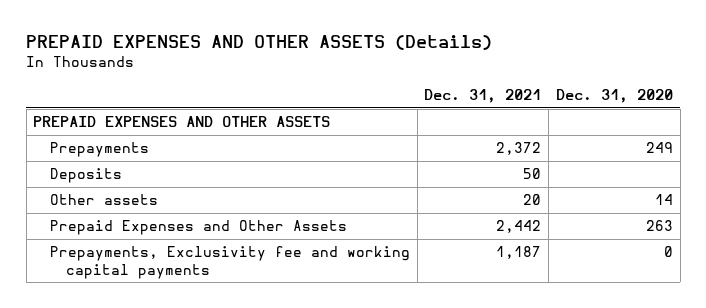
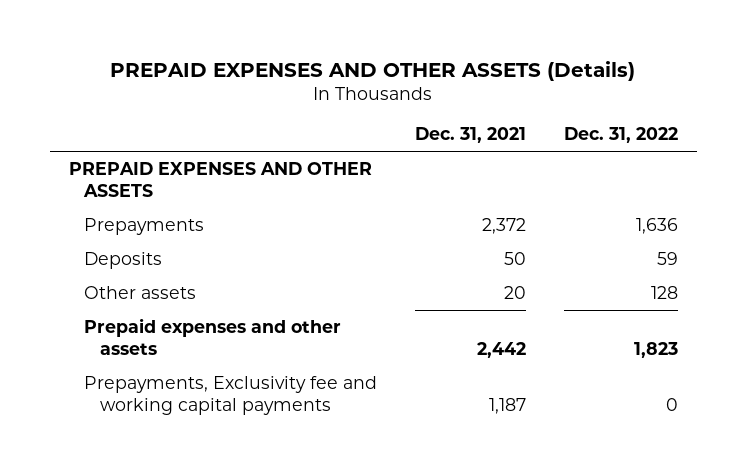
[555,88,673,103] Dec. 31, 2020 -> none
none -> [564,127,679,144] Dec. 31, 2022
[49,220,347,236] Prepaid Expenses and Other Assets -> [84,318,342,355] Prepaid expenses and other assets

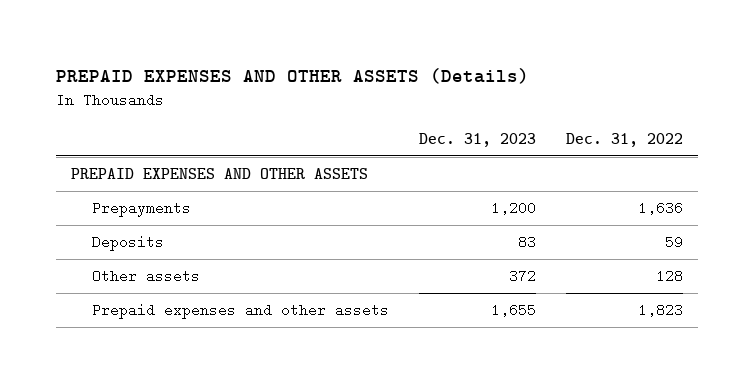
[415,127,527,144] Dec. 31, 2021 -> none
none -> [419,133,537,148] Dec. 31, 2023
[84,376,378,415] Prepayments, Exclusivity fee and working capital payments -> none

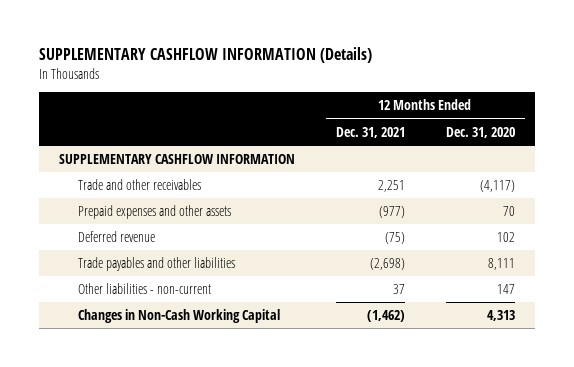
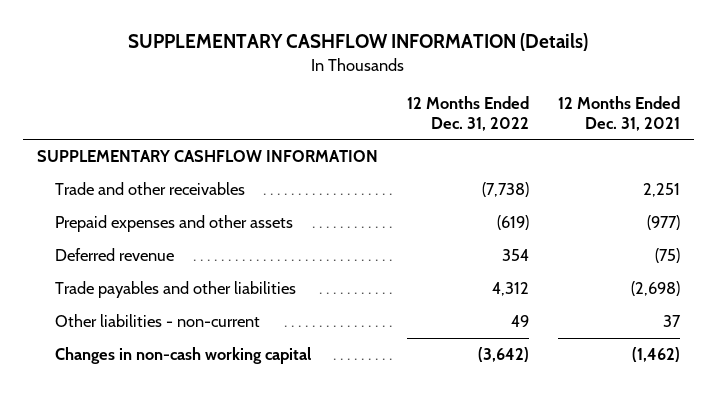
[445,126,515,138] Dec. 31, 2020 -> none
none -> [406,96,529,131] 12 Months Ended Dec. 31, 2022
[77,309,280,324] Changes in Non-Cash Working Capital -> [54,347,311,365] Changes in non-cash working capital

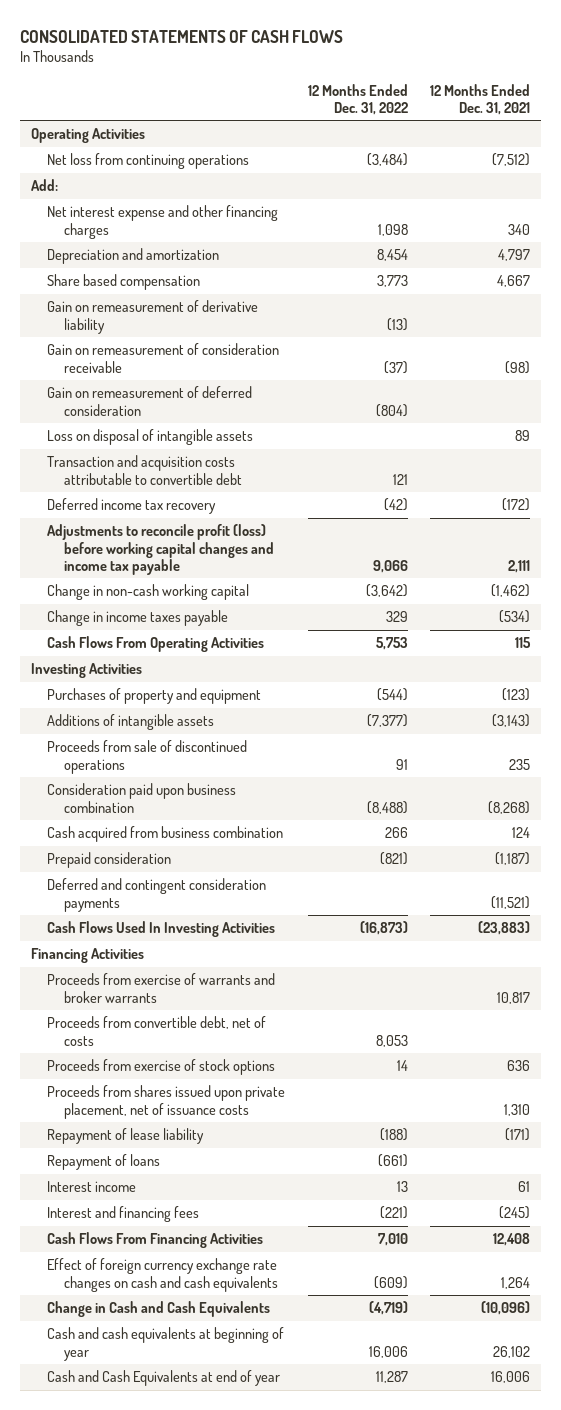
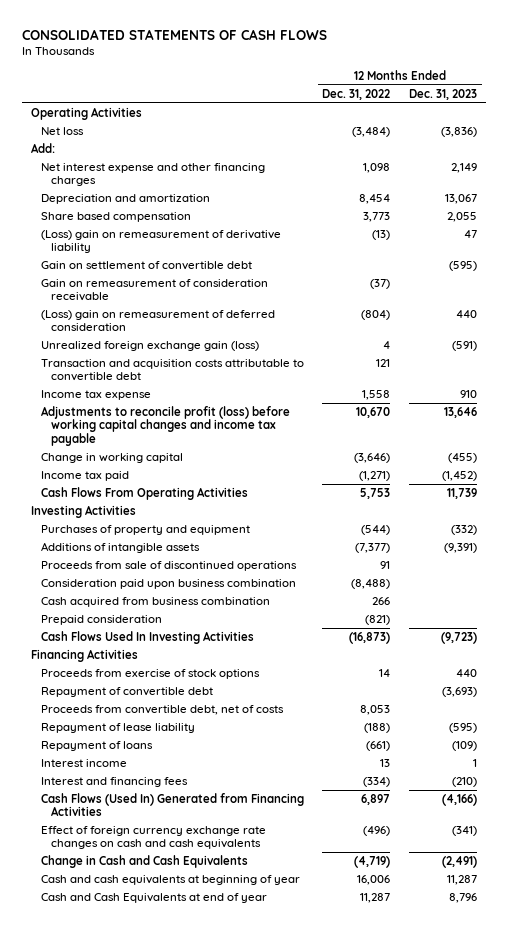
[430,83,531,115] 12 Months Ended Dec. 31, 2021 -> none
none -> [408,88,477,100] Dec. 31, 2023
[47,153,250,170] Net loss from continuing operations -> [40,127,84,136] Net loss
[47,300,259,334] Gain on remeasurement of derivative liability -> [40,230,281,254] (Loss) gain on remeasurement of derivative liability
none -> [40,261,252,271] Gain on settlement of convertible debt
[47,429,254,446] Loss on disposal of intangible assets -> none
[47,386,253,416] Gain on remeasurement of deferred consideration -> [40,310,275,332] (Loss) gain on remeasurement of deferred consideration
none -> [40,341,259,352] Unrealized foreign exchange gain (loss)
[47,498,217,515] Deferred income tax recovery -> none
[47,610,229,627] Change in income taxes payable -> none
none -> [40,390,151,401] Income tax expense
[372,559,408,573] 9,066 -> [356,407,391,419] 10,670
[47,584,250,601] Change in non-cash working capital -> [40,453,183,464] Change in working capital
[365,584,408,598] (3,642) -> [354,453,391,464] (3,646)
none -> [40,471,129,482] Income tax paid
[47,878,267,912] Deferred and contingent consideration payments -> none
[47,973,276,1003] Proceeds from exercise of warrants and broker warrants -> none
[47,1085,286,1119] Proceeds from shares issued upon private placement, net of issuance costs -> none
none -> [40,687,213,698] Repayment of convertible debt
[47,1016,267,1046] Proceeds from convertible debt, net of costs -> [40,705,284,716] Proceeds from convertible debt, net of costs
[379,1206,408,1220] (221) -> [363,777,391,788] (334)
[47,1232,264,1249] Cash Flows From Financing Activities -> [40,793,304,817] Cash Flows (Used In) Generated from Financing Activities
[377,1233,408,1247] 7,010 -> [361,794,391,806] 6,897
[373,1275,408,1289] (609) -> [363,826,391,837] (496)

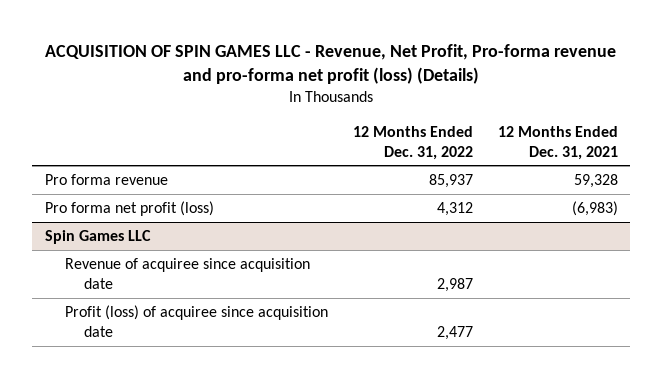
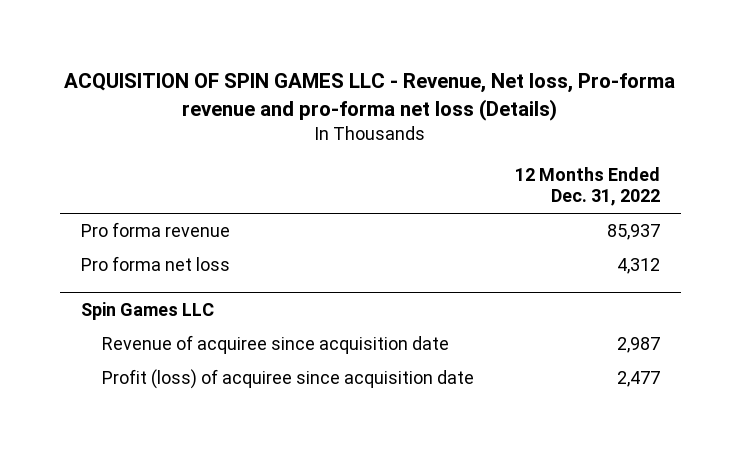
[45,43,617,84] ACQUISITION OF SPIN GAMES LLC - Revenue, Net Profit, Pro-forma revenue and pro-forma net profit (loss) (Details) -> [64,72,676,121] ACQUISITION OF SPIN GAMES LLC - Revenue, Net loss, Pro-forma revenue and pro-forma net loss (Details)
[497,125,618,160] 12 Months Ended Dec. 31, 2021 -> none
[44,200,214,216] Pro forma net profit (loss) -> [80,256,230,272] Pro forma net loss

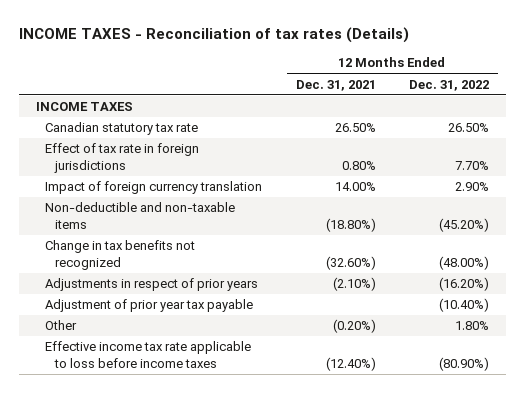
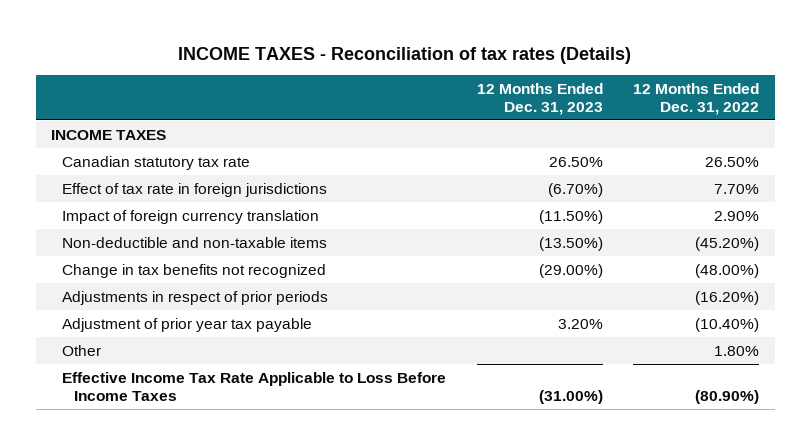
[295,79,376,91] Dec. 31, 2021 -> none
none -> [476,82,603,115] 12 Months Ended Dec. 31, 2023
[45,278,259,292] Adjustments in respect of prior years -> [62,290,329,305] Adjustments in respect of prior periods
[45,341,252,368] Effective income tax rate applicable to loss before income taxes -> [62,371,447,401] Effective Income Tax Rate Applicable to Loss Before Income Taxes

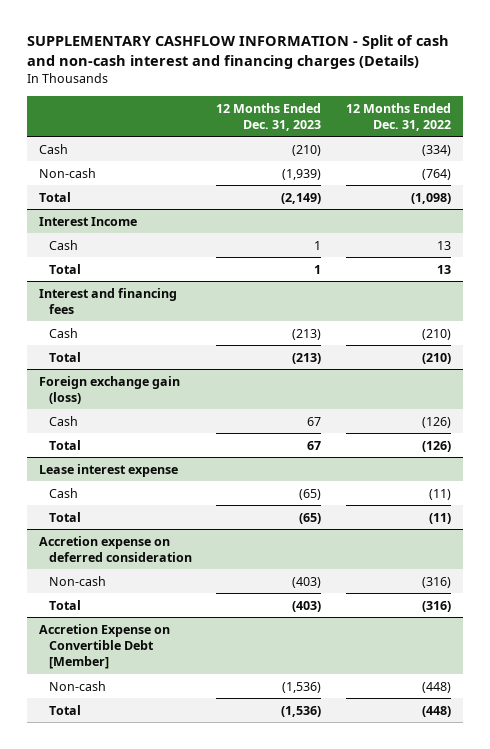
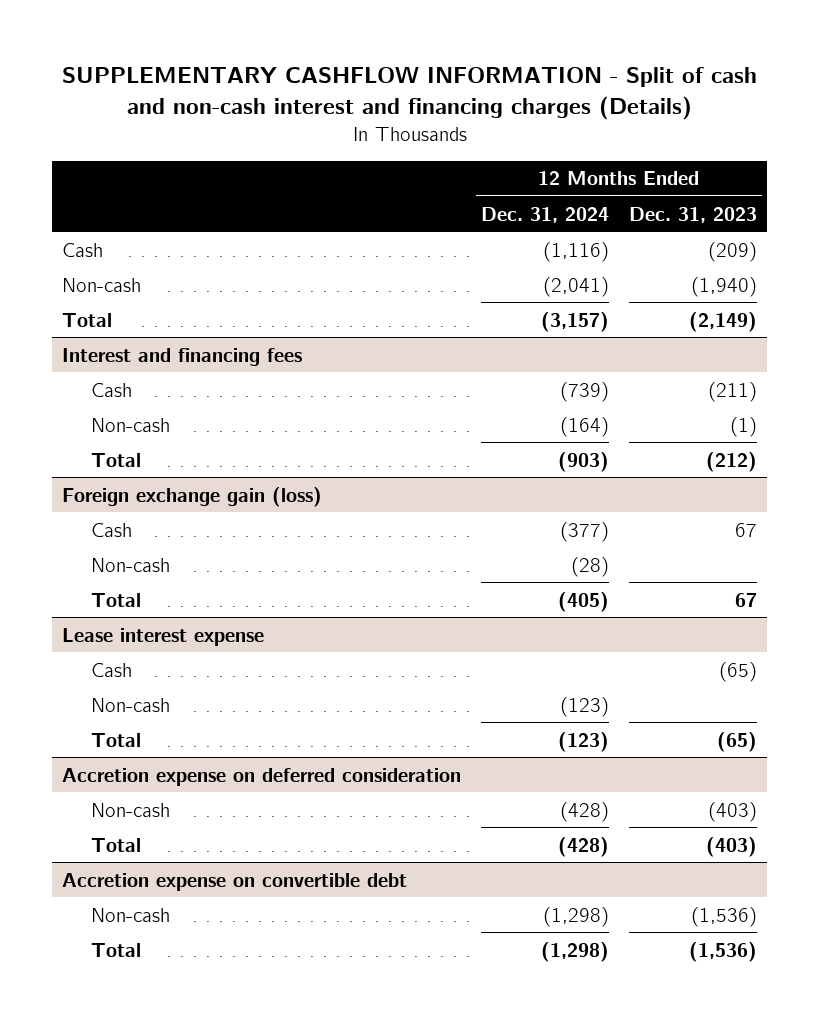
[345,102,451,131] 12 Months Ended Dec. 31, 2022 -> none
none -> [481,206,610,223] Dec. 31, 2024
[292,144,322,156] (210) -> [707,241,757,262] (209)
[282,168,322,180] (1,939) -> [690,276,757,297] (1,940)
[38,216,137,226] Interest Income -> none
[48,239,78,250] Cash -> none
[48,263,81,274] Total -> none
[292,328,322,340] (213) -> [707,381,757,402] (211)
none -> [91,417,171,432] Non-cash
[292,352,322,364] (213) -> [705,451,757,472] (212)
none -> [91,557,171,572] Non-cash
none -> [91,697,171,712] Non-cash
[38,623,170,670] Accretion Expense on Convertible Debt [Member] -> [62,872,408,891] Accretion expense on convertible debt

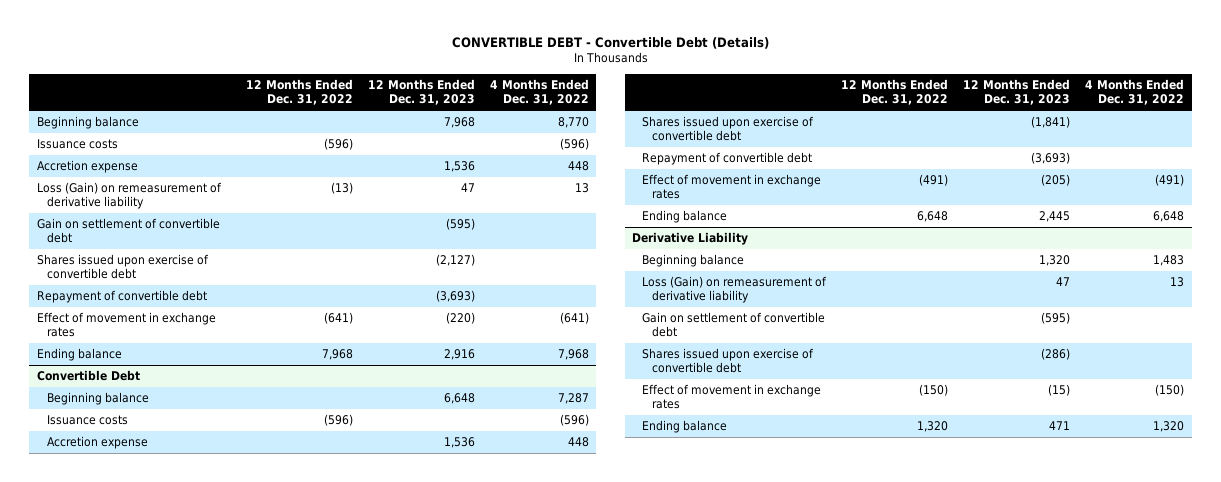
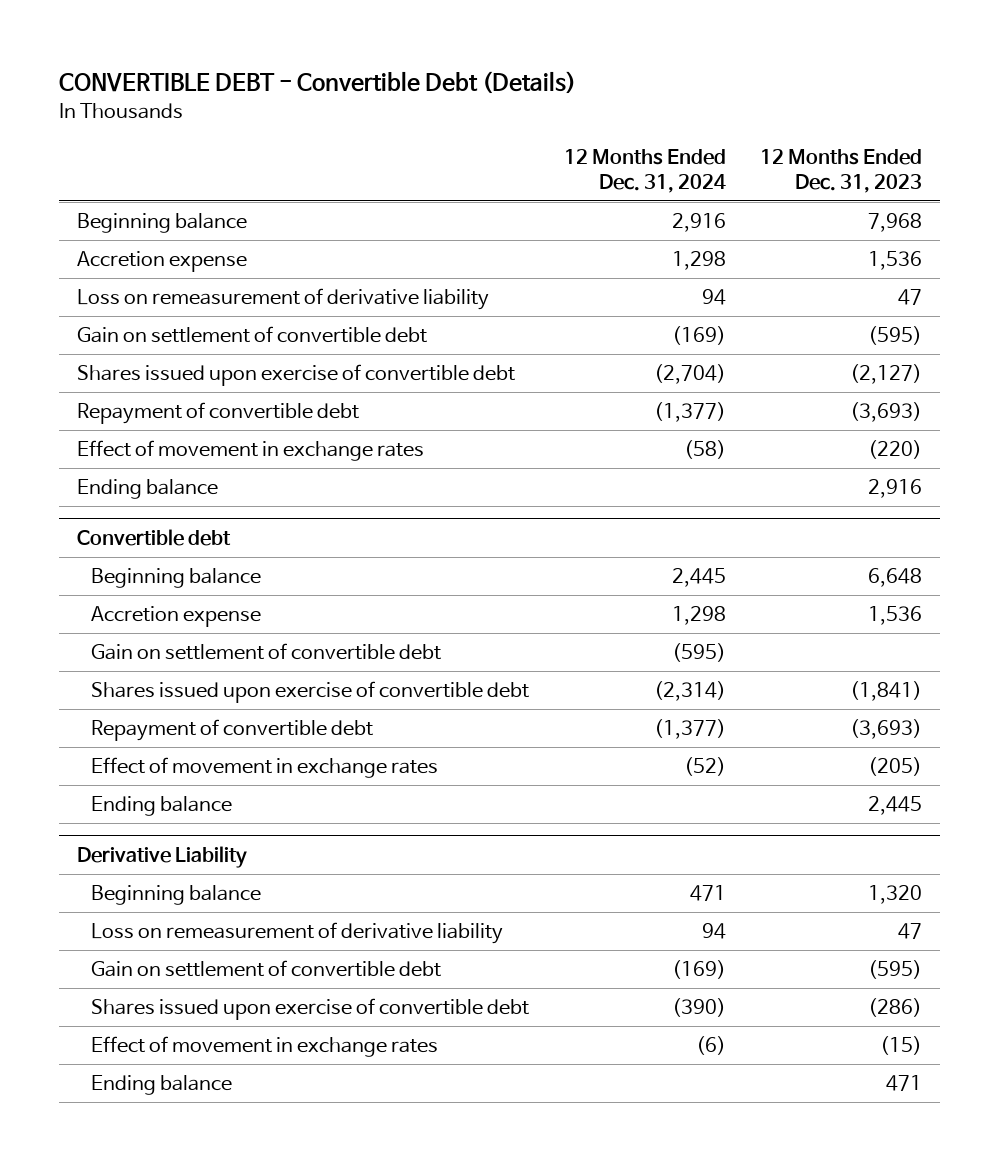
[245,79,353,106] 12 Months Ended Dec. 31, 2022 -> none
[489,79,589,106] 4 Months Ended Dec. 31, 2022 -> none
none -> [563,148,726,193] 12 Months Ended Dec. 31, 2024
[36,139,118,150] Issuance costs -> none
[36,182,222,210] Loss (Gain) on remeasurement of derivative liability -> [76,288,489,311] Loss on remeasurement of derivative liability
[36,370,140,382] Convertible Debt -> [76,528,231,546] Convertible debt
[46,415,128,426] Issuance costs -> none
none -> [90,643,441,661] Gain on settlement of convertible debt
[642,276,828,304] Loss (Gain) on remeasurement of derivative liability -> [90,922,503,945] Loss on remeasurement of derivative liability

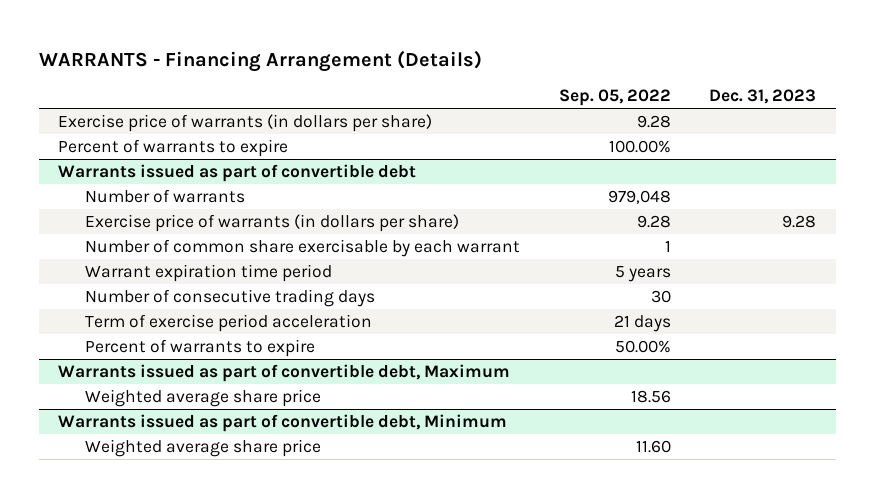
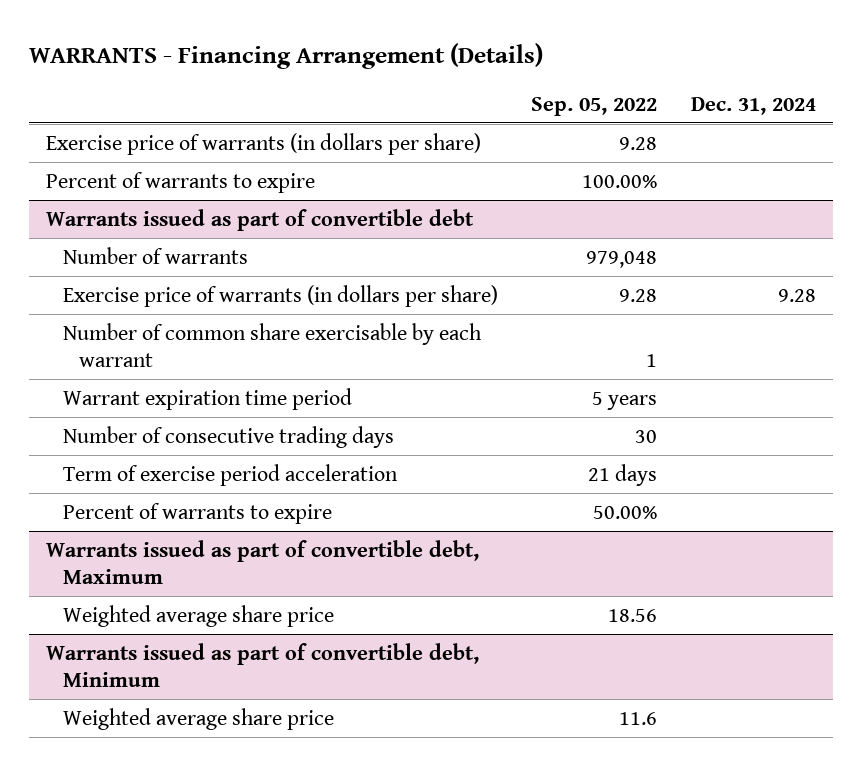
[709,89,817,105] Dec. 31, 2023 -> none
none -> [690,96,816,115] Dec. 31, 2024
[635,440,671,454] 11.60 -> [619,711,658,725] 11.6

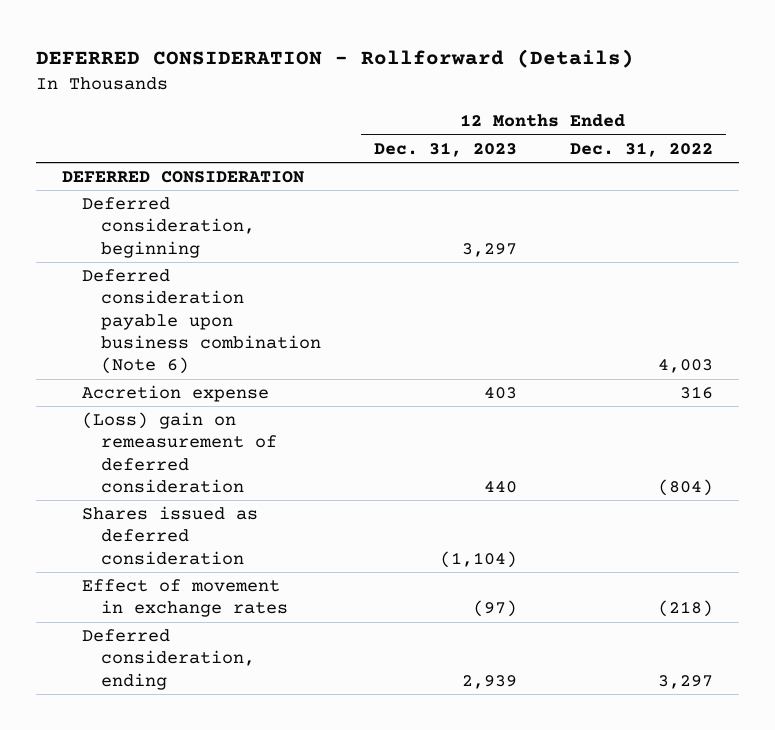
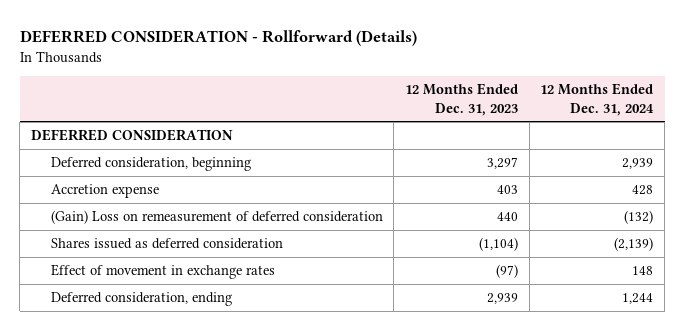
[569,141,713,157] Dec. 31, 2022 -> none
none -> [540,83,655,116] 12 Months Ended Dec. 31, 2024
[81,268,322,375] Deferred consideration payable upon business combination (Note 6) -> none
[81,411,278,494] (Loss) gain on remeasurement of deferred consideration -> [50,209,383,224] (Gain) Loss on remeasurement of deferred consideration

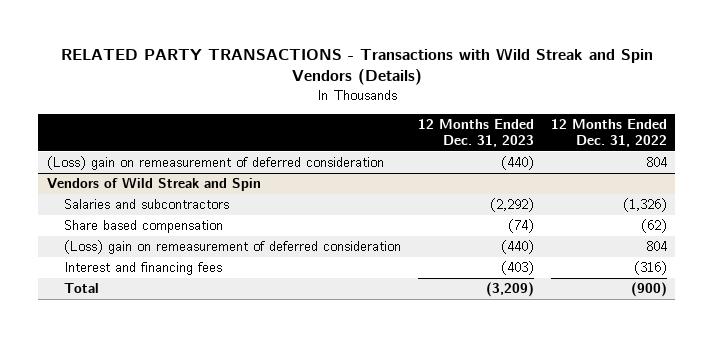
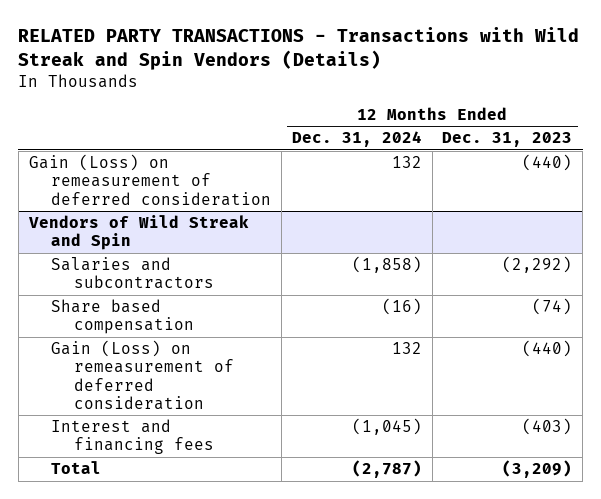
[550,118,667,148] 12 Months Ended Dec. 31, 2022 -> none
none -> [291,131,422,148] Dec. 31, 2024
[46,156,384,171] (Loss) gain on remeasurement of deferred consideration -> [28,154,272,206] Gain (Loss) on remeasurement of deferred consideration
[64,240,402,255] (Loss) gain on remeasurement of deferred consideration -> [51,340,234,410] Gain (Loss) on remeasurement of deferred consideration

